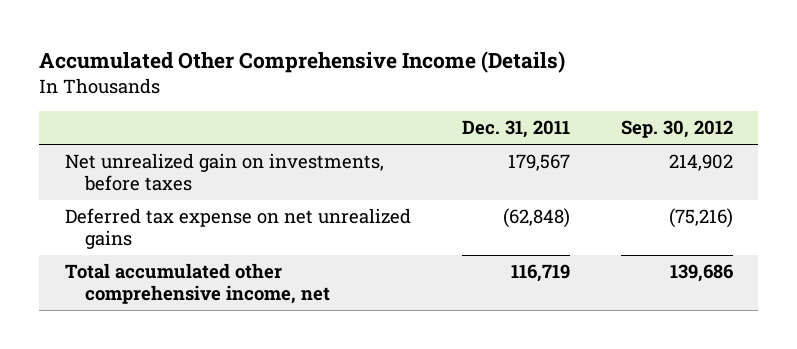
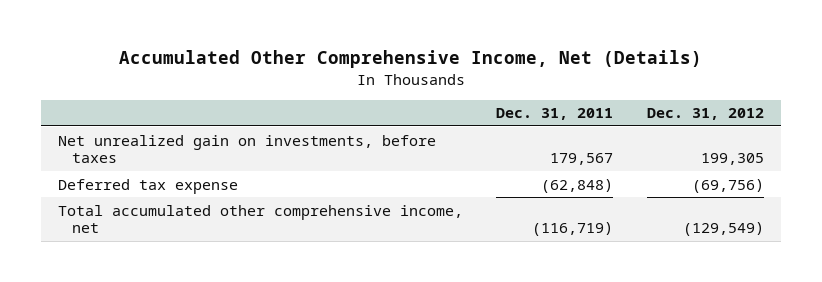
[39,51,566,74] Accumulated Other Comprehensive Income (Details) -> [118,50,702,69] Accumulated Other Comprehensive Income, Net (Details)
[620,120,733,139] Sep. 30, 2012 -> none
none -> [646,108,764,121] Dec. 31, 2012
[64,208,411,250] Deferred tax expense on net unrealized gains -> [57,178,238,194] Deferred tax expense
[510,264,570,283] 116,719 -> [532,221,614,236] (116,719)

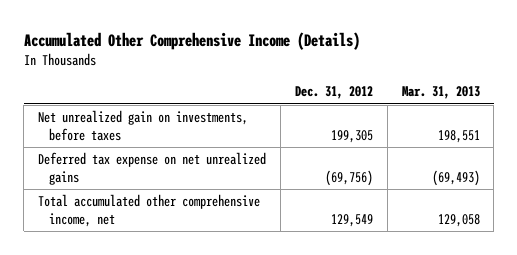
[118,50,702,69] Accumulated Other Comprehensive Income, Net (Details) -> [23,31,360,50] Accumulated Other Comprehensive Income (Details)
[496,108,614,121] Dec. 31, 2011 -> none
none -> [401,86,480,100] Mar. 31, 2013
[57,178,238,194] Deferred tax expense -> [37,152,266,185] Deferred tax expense on net unrealized gains
[682,221,764,236] (129,549) -> [330,213,373,227] 129,549

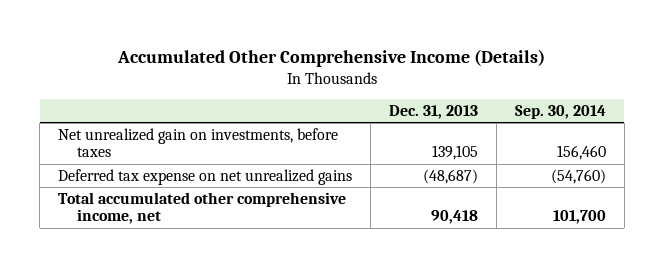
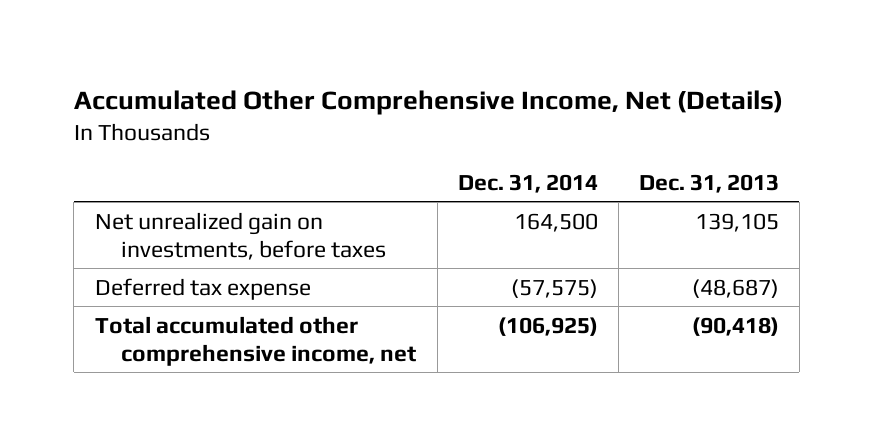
[117,49,546,68] Accumulated Other Comprehensive Income (Details) -> [73,90,783,116] Accumulated Other Comprehensive Income, Net (Details)
[514,105,606,120] Sep. 30, 2014 -> none
none -> [457,173,598,193] Dec. 31, 2014
[58,168,353,185] Deferred tax expense on net unrealized gains -> [94,277,311,300] Deferred tax expense
[431,210,479,225] 90,418 -> [691,316,779,336] (90,418)

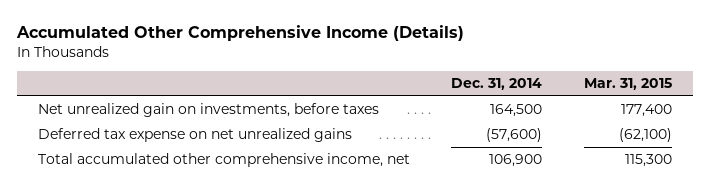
[73,90,783,116] Accumulated Other Comprehensive Income, Net (Details) -> [15,25,464,42] Accumulated Other Comprehensive Income (Details)
[638,173,779,193] Dec. 31, 2013 -> none
none -> [584,78,673,91] Mar. 31, 2015
[94,277,311,300] Deferred tax expense -> [37,128,352,143] Deferred tax expense on net unrealized gains
[510,278,598,298] (57,575) -> [486,128,543,143] (57,600)
[497,316,598,336] (106,925) -> [489,154,543,168] 106,900

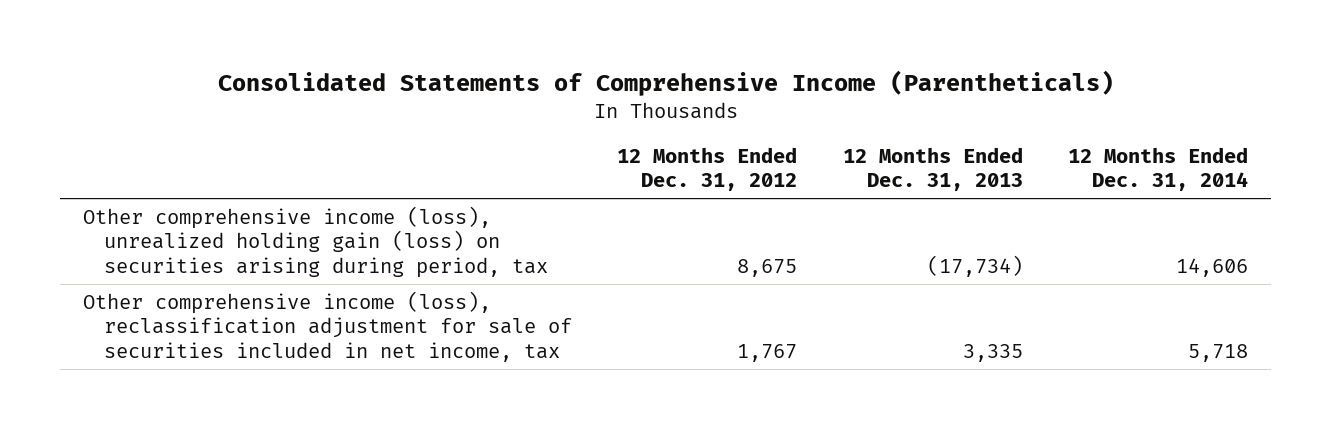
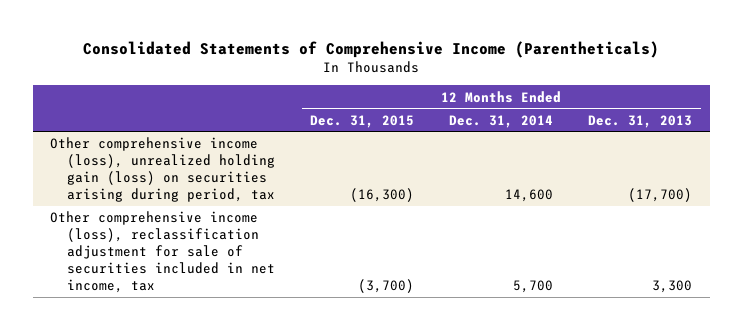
[617,146,798,192] 12 Months Ended Dec. 31, 2012 -> none
none -> [310,114,415,128] Dec. 31, 2015
[926,254,1023,277] (17,734) -> [628,188,693,203] (17,700)
[1176,257,1249,277] 14,606 -> [505,189,554,203] 14,600
[962,343,1023,362] 3,335 -> [652,280,693,294] 3,300
[1188,343,1249,362] 5,718 -> [513,280,554,294] 5,700

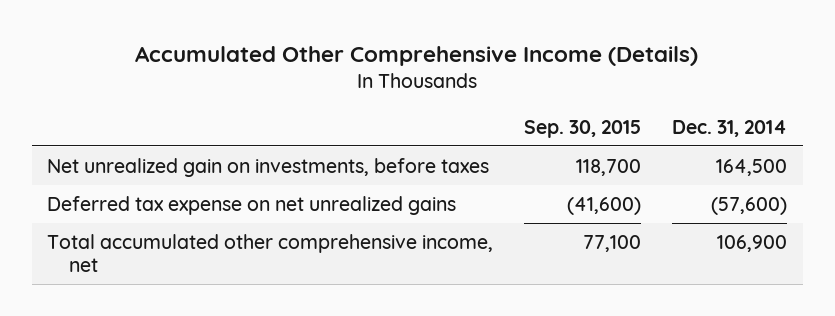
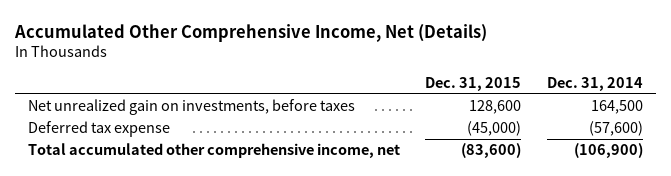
[135,46,699,67] Accumulated Other Comprehensive Income (Details) -> [14,23,488,42] Accumulated Other Comprehensive Income, Net (Details)
[524,119,642,138] Sep. 30, 2015 -> none
none -> [425,76,522,91] Dec. 31, 2015
[47,195,457,215] Deferred tax expense on net unrealized gains -> [28,121,171,138] Deferred tax expense
[717,234,788,252] 106,900 -> [573,143,643,159] (106,900)

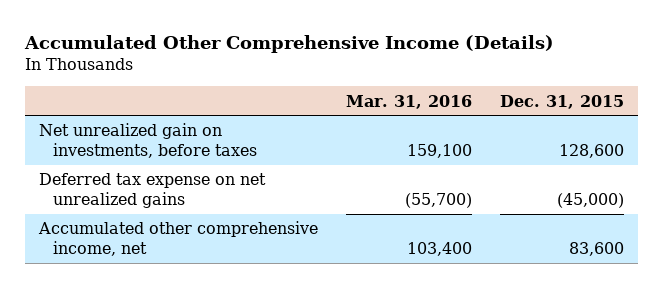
[14,23,488,42] Accumulated Other Comprehensive Income, Net (Details) -> [23,35,554,54] Accumulated Other Comprehensive Income (Details)
[546,76,643,91] Dec. 31, 2014 -> none
none -> [345,94,472,109] Mar. 31, 2016
[28,121,171,138] Deferred tax expense -> [38,173,266,209] Deferred tax expense on net unrealized gains
[28,143,401,159] Total accumulated other comprehensive income, net -> [37,221,318,257] Accumulated other comprehensive income, net
[461,143,522,159] (83,600) -> [568,242,624,257] 83,600

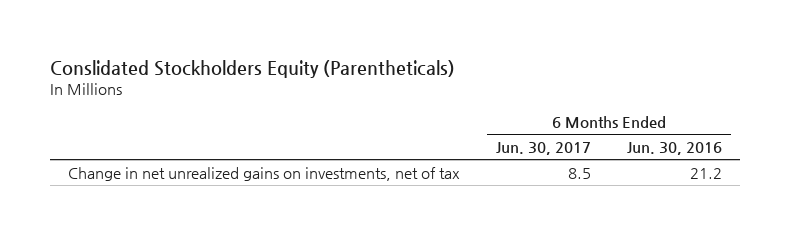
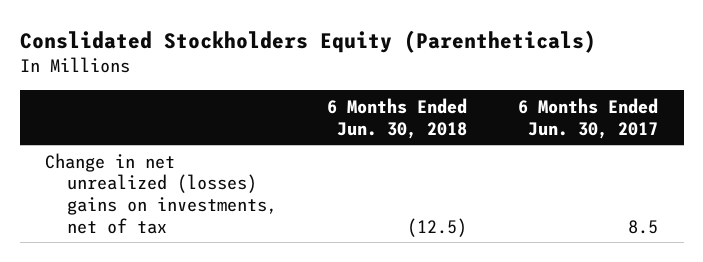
[627,142,723,156] Jun. 30, 2016 -> none
none -> [327,97,468,139] 6 Months Ended Jun. 30, 2018
[68,166,461,181] Change in net unrealized gains on investments, net of tax -> [45,152,277,234] Change in net unrealized (losses) gains on investments, net of tax

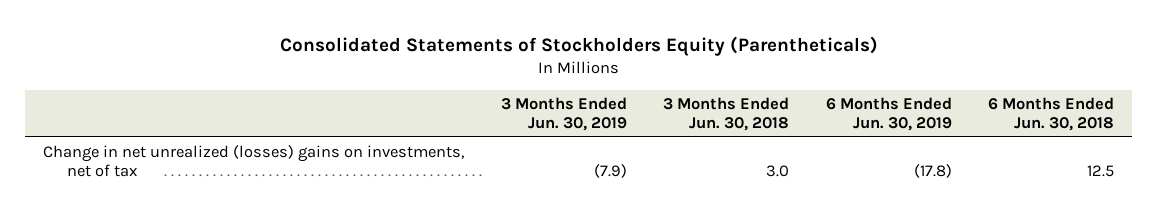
[19,29,596,53] Conslidated Stockholders Equity (Parentheticals) -> [279,35,878,56] Consolidated Statements of Stockholders Equity (Parentheticals)
[518,97,659,139] 6 Months Ended Jun. 30, 2017 -> none
none -> [500,96,627,132] 3 Months Ended Jun. 30, 2019
none -> [663,96,790,132] 3 Months Ended Jun. 30, 2018
none -> [825,96,952,132] 6 Months Ended Jun. 30, 2019
[407,217,468,237] (12.5) -> [1087,165,1115,178] 12.5

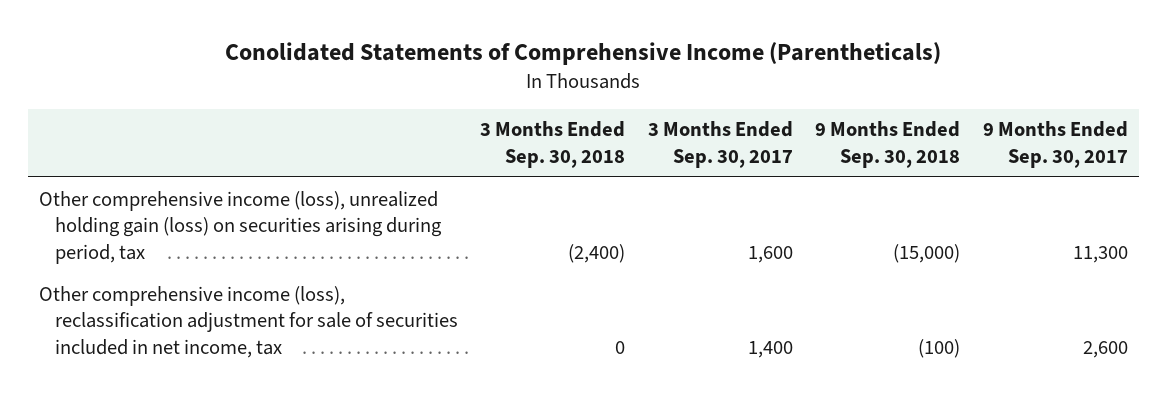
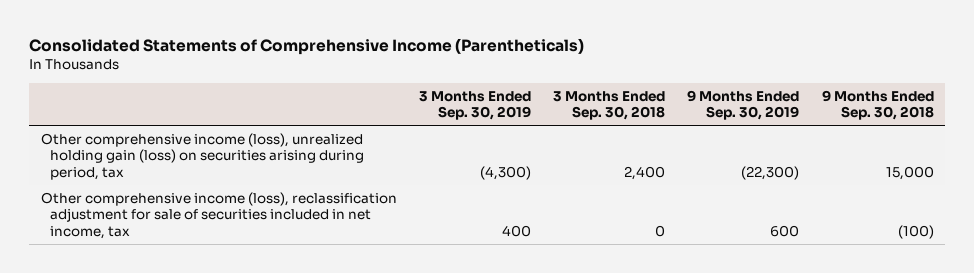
[225,41,942,65] Conolidated Statements of Comprehensive Income (Parentheticals) -> [29,37,585,55] Consolidated Statements of Comprehensive Income (Parentheticals)
[647,121,793,169] 3 Months Ended Sep. 30, 2017 -> none
[982,121,1128,169] 9 Months Ended Sep. 30, 2017 -> none
none -> [418,90,531,121] 3 Months Ended Sep. 30, 2019
none -> [687,89,800,121] 9 Months Ended Sep. 30, 2019
[568,244,626,264] (2,400) -> [624,165,666,180] 2,400
[893,244,961,264] (15,000) -> [885,165,934,180] 15,000

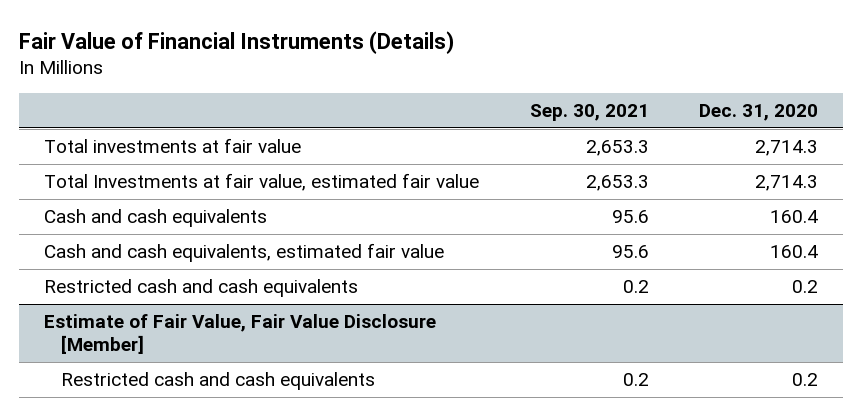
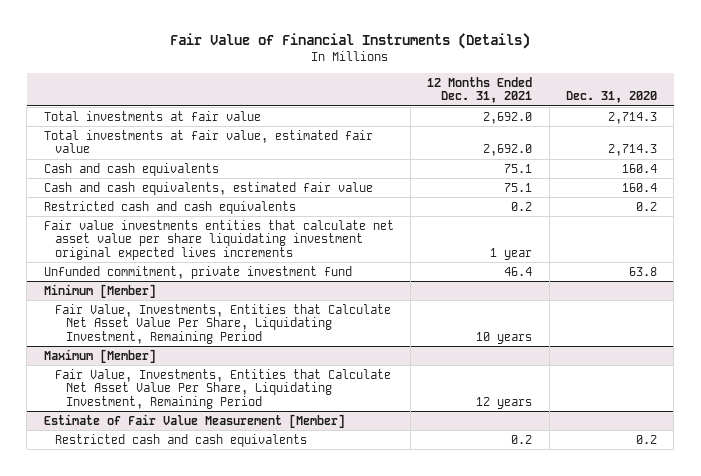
[529,103,649,121] Sep. 30, 2021 -> none
none -> [427,76,533,104] 12 Months Ended Dec. 31, 2021
[44,173,480,192] Total Investments at fair value, estimated fair value -> [43,129,373,154] Total investments at fair value, estimated fair value
none -> [43,219,394,261] Fair value investments entities that calculate net asset value per share liquidating investment original expected lives increments
none -> [43,265,352,279] Unfunded commitment, private investment fund
none -> [43,283,156,298] Minimum [Member]
none -> [55,303,392,345] Fair Value, Investments, Entities that Calculate Net Asset Value Per Share, Liquidating Investment, Remaining Period
none -> [43,348,156,363] Maximum [Member]
none -> [55,368,392,410] Fair Value, Investments, Entities that Calculate Net Asset Value Per Share, Liquidating Investment, Remaining Period
[44,314,437,354] Estimate of Fair Value, Fair Value Disclosure [Member] -> [43,413,345,428] Estimate of Fair Value Measurement [Member]

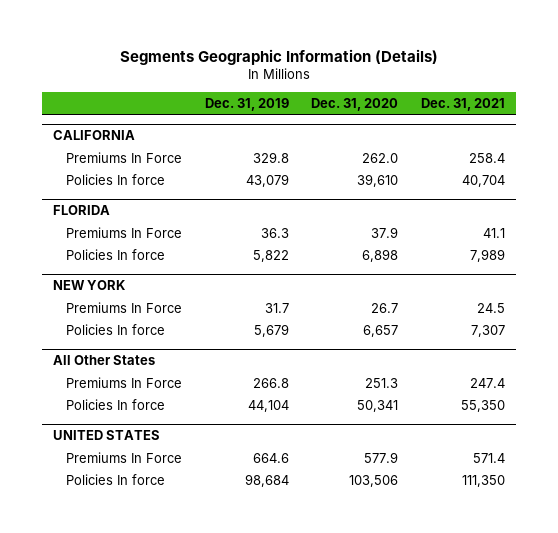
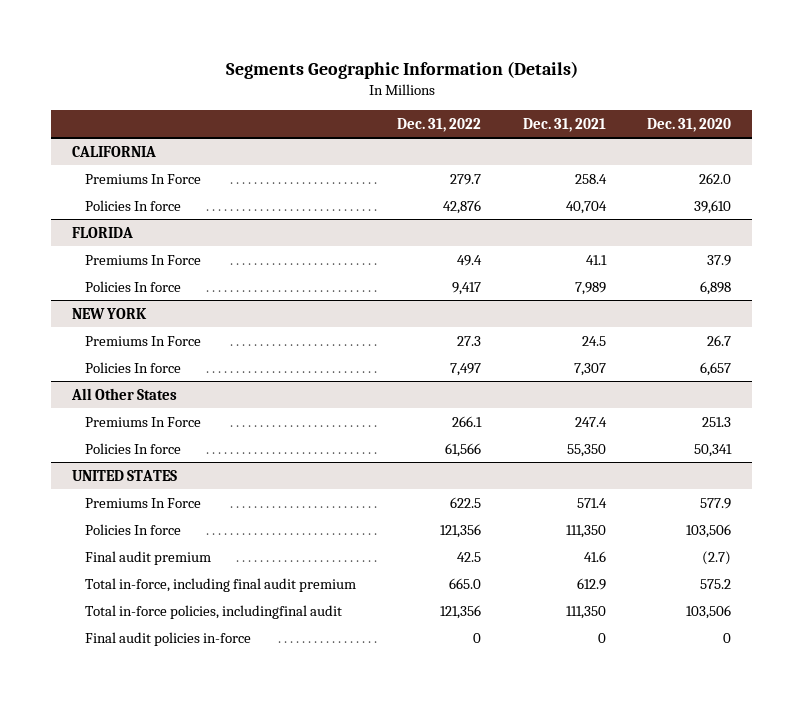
[204,98,289,112] Dec. 31, 2019 -> none
none -> [397,117,482,132] Dec. 31, 2022
none -> [84,550,211,565] Final audit premium
none -> [84,577,356,592] Total in-force, including final audit premium
none -> [84,604,342,619] Total in-force policies, includingfinal audit
none -> [84,631,251,646] Final audit policies in-force

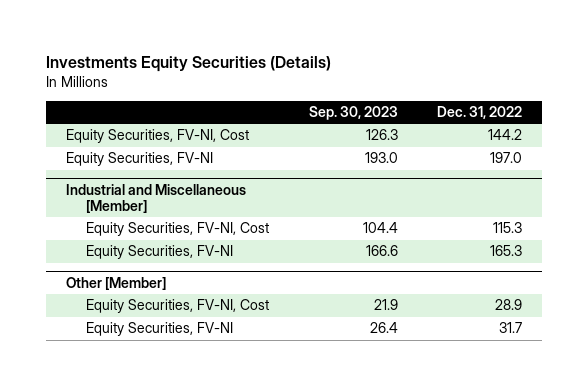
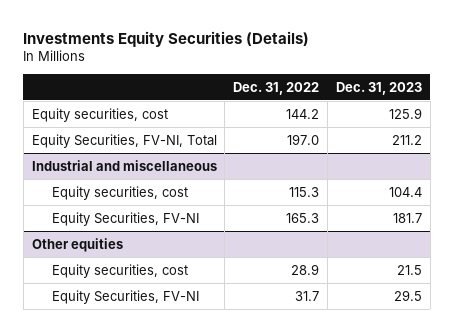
[308,106,398,121] Sep. 30, 2023 -> none
none -> [335,81,422,95] Dec. 31, 2023
[65,129,249,144] Equity Securities, FV-NI, Cost -> [31,107,168,122] Equity securities, cost
[65,152,213,167] Equity Securities, FV-NI -> [31,133,217,148] Equity Securities, FV-NI, Total
[65,183,246,213] Industrial and Miscellaneous [Member] -> [31,159,217,171] Industrial and miscellaneous
[86,222,270,237] Equity Securities, FV-NI, Cost -> [52,185,189,200] Equity securities, cost
[65,276,166,290] Other [Member] -> [31,237,123,252] Other equities
[86,299,270,314] Equity Securities, FV-NI, Cost -> [52,263,189,278] Equity securities, cost

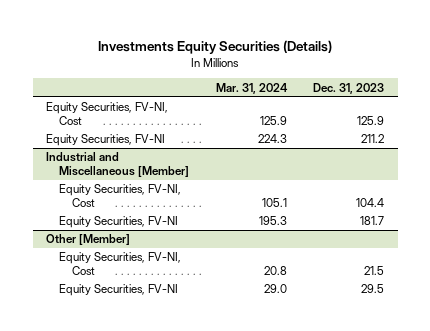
[233,81,320,95] Dec. 31, 2022 -> none
none -> [215,82,288,94] Mar. 31, 2024
[31,107,168,122] Equity securities, cost -> [46,102,169,126] Equity Securities, FV-NI, Cost
[31,133,217,148] Equity Securities, FV-NI, Total -> [46,134,166,147] Equity Securities, FV-NI
[31,159,217,171] Industrial and miscellaneous -> [46,152,190,178] Industrial and Miscellaneous [Member]
[52,185,189,200] Equity securities, cost -> [59,184,182,208] Equity Securities, FV-NI, Cost
[31,237,123,252] Other equities -> [46,234,131,246] Other [Member]
[52,263,189,278] Equity securities, cost -> [59,252,182,276] Equity Securities, FV-NI, Cost

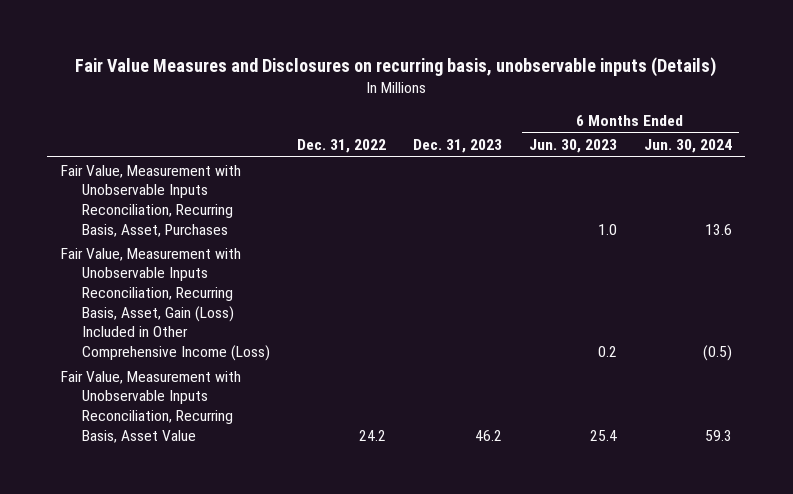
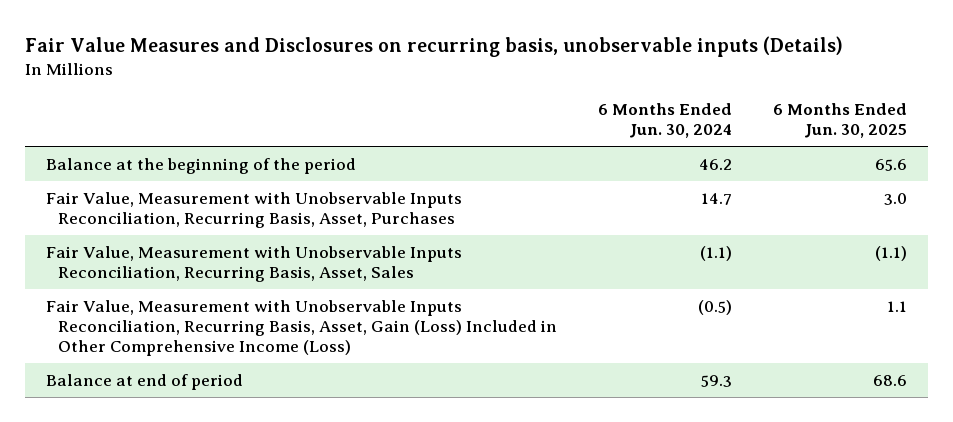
[297,139,387,154] Dec. 31, 2022 -> none
[413,139,503,154] Dec. 31, 2023 -> none
[528,139,617,154] Jun. 30, 2023 -> none
none -> [773,102,908,139] 6 Months Ended Jun. 30, 2025
none -> [45,157,356,174] Balance at the beginning of the period
[704,223,732,235] 13.6 -> [700,192,732,205] 14.7
none -> [45,245,462,283] Fair Value, Measurement with Unobservable Inputs Reconciliation, Recurring Basis, Asset, Sales
[60,370,241,443] Fair Value, Measurement with Unobservable Inputs Reconciliation, Recurring Basis, Asset Value -> [45,373,243,390] Balance at end of period

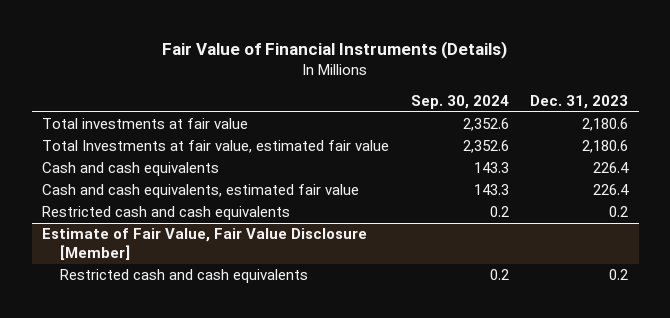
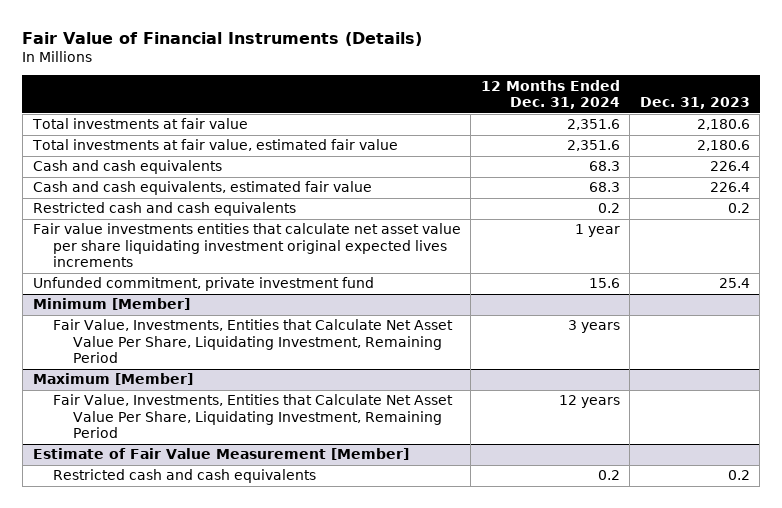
[410,95,509,110] Sep. 30, 2024 -> none
none -> [480,79,620,110] 12 Months Ended Dec. 31, 2024
[42,140,390,154] Total Investments at fair value, estimated fair value -> [31,139,398,152] Total investments at fair value, estimated fair value
none -> [32,223,461,268] Fair value investments entities that calculate net asset value per share liquidating investment original expected lives increments
none -> [32,277,374,292] Unfunded commitment, private investment fund
none -> [32,298,190,311] Minimum [Member]
none -> [52,319,453,364] Fair Value, Investments, Entities that Calculate Net Asset Value Per Share, Liquidating Investment, Remaining Period
none -> [32,373,193,386] Maximum [Member]
none -> [52,394,453,439] Fair Value, Investments, Entities that Calculate Net Asset Value Per Share, Liquidating Investment, Remaining Period
[42,228,368,260] Estimate of Fair Value, Fair Value Disclosure [Member] -> [32,448,409,461] Estimate of Fair Value Measurement [Member]

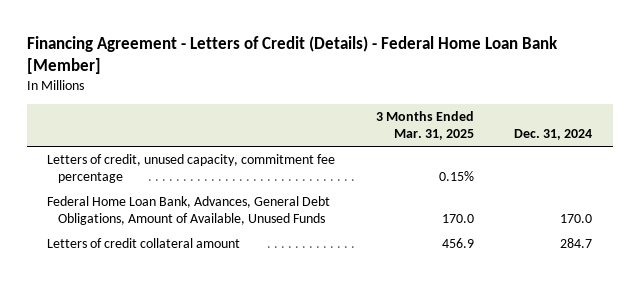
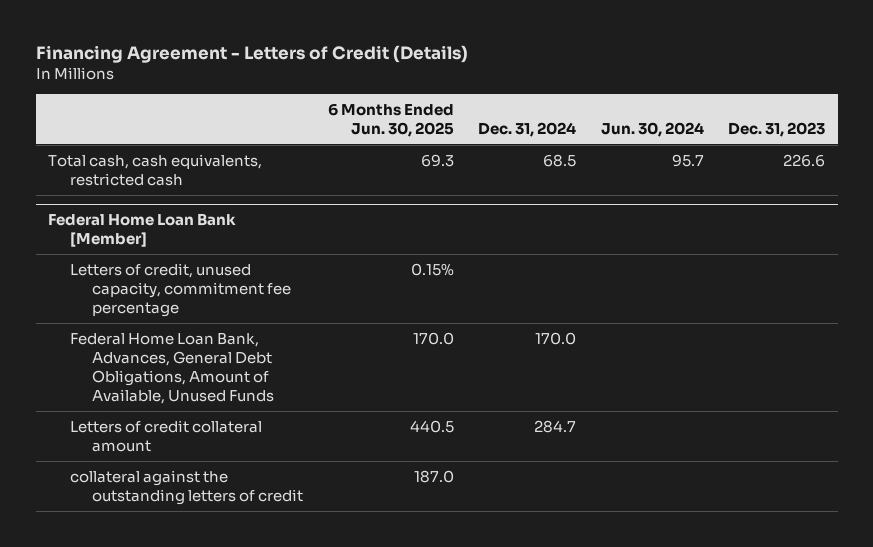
[26,35,558,74] Financing Agreement - Letters of Credit (Details) - Federal Home Loan Bank [Member] -> [35,44,468,63] Financing Agreement - Letters of Credit (Details)
[375,111,474,141] 3 Months Ended Mar. 31, 2025 -> none
none -> [327,102,454,137] 6 Months Ended Jun. 30, 2025
none -> [600,121,704,137] Jun. 30, 2024
none -> [728,121,826,137] Dec. 31, 2023
none -> [47,153,262,186] Total cash, cash equivalents, restricted cash
none -> [47,213,236,248] Federal Home Loan Bank [Member]
none -> [70,469,304,505] collateral against the outstanding letters of credit

